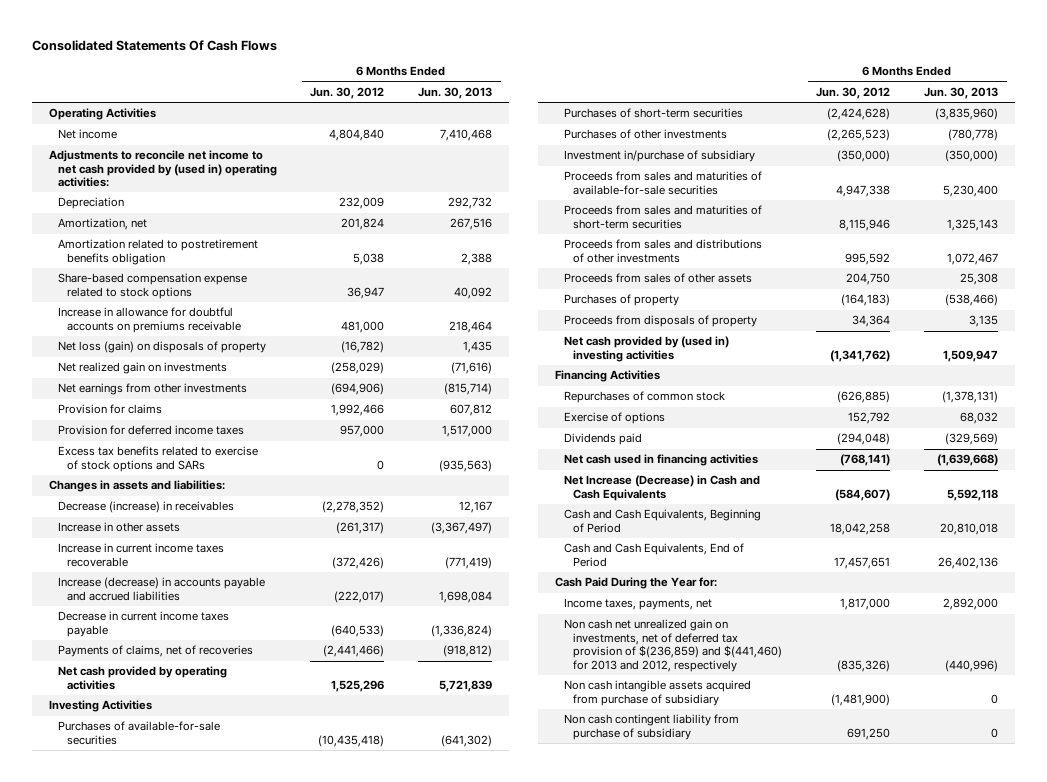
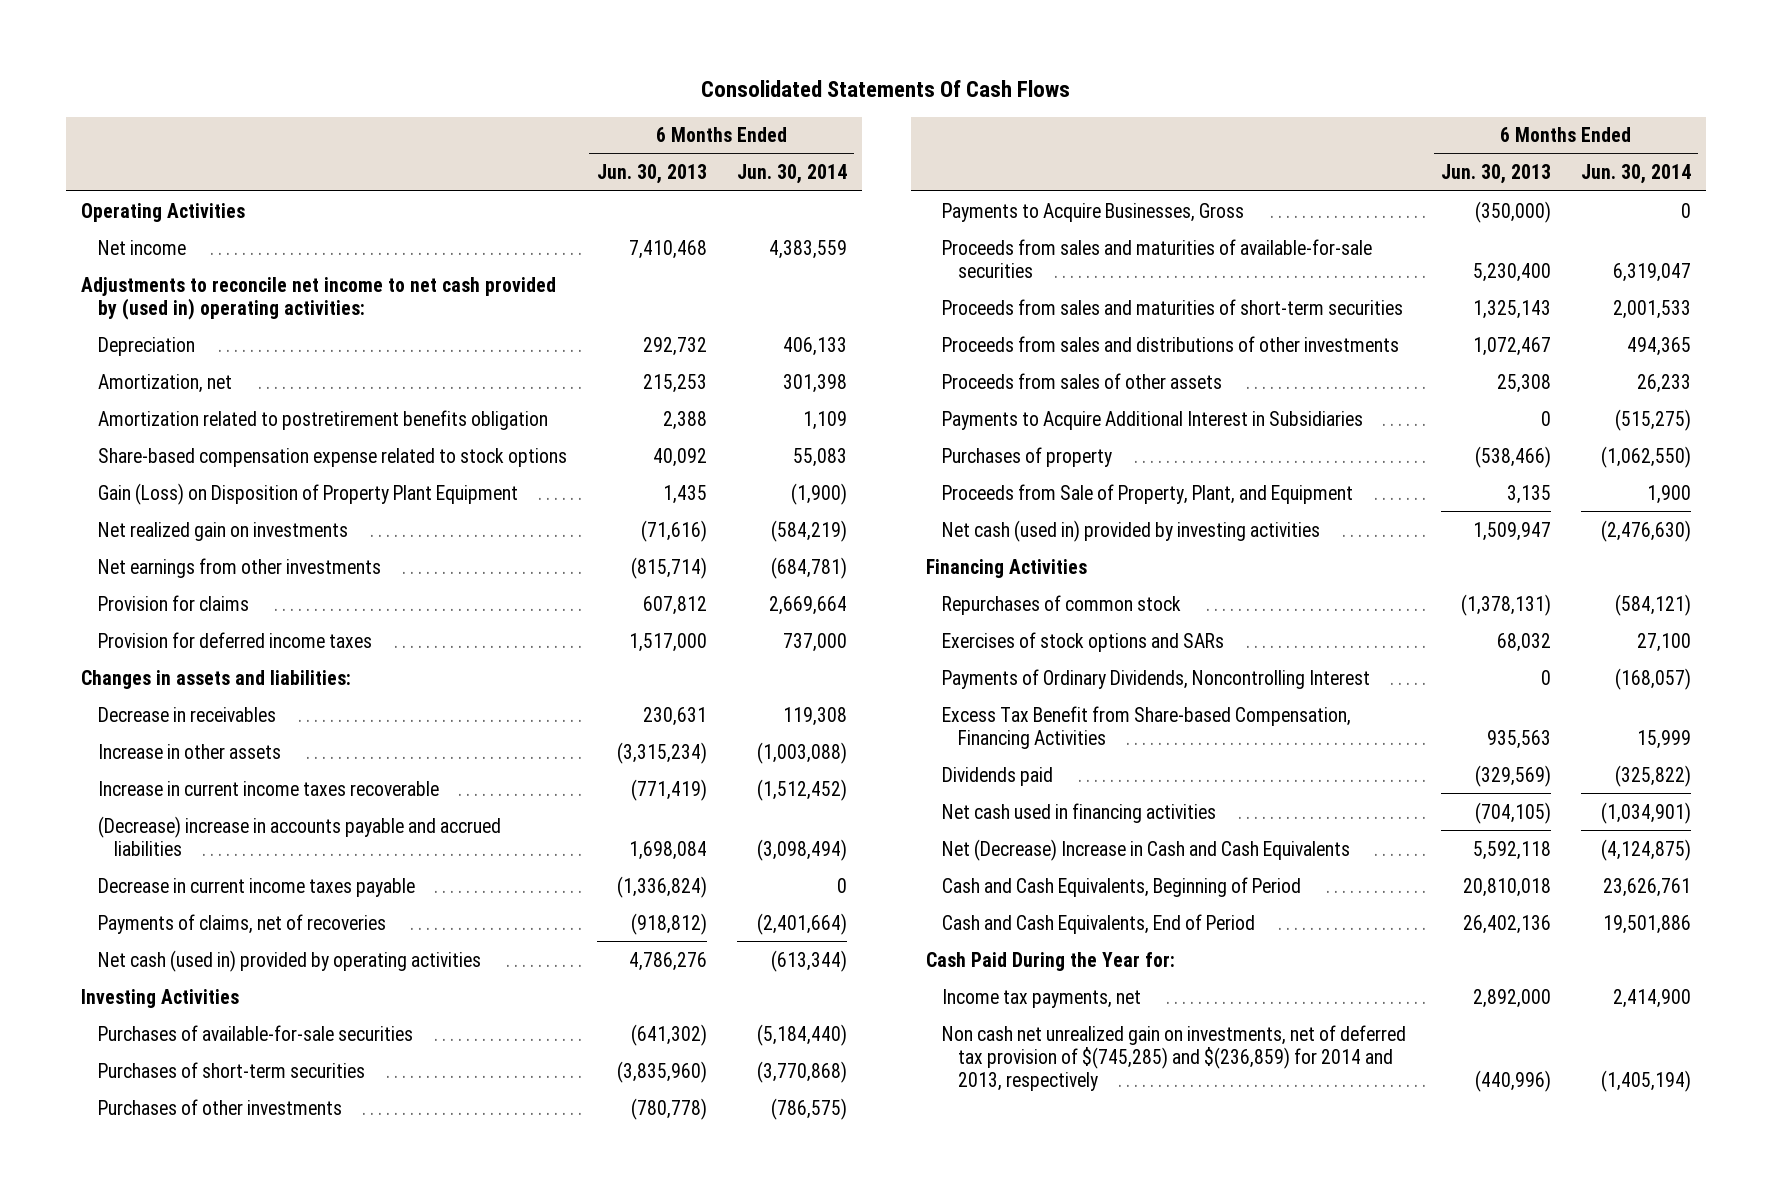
[310,87,385,100] Jun. 30, 2012 -> none
none -> [736,164,847,185] Jun. 30, 2014
[450,218,493,231] 267,516 -> [642,373,707,393] 215,253
[57,307,241,333] Increase in allowance for doubtful accounts on premiums receivable -> none
[57,341,266,354] Net loss (gain) on disposals of property -> [97,482,518,505] Gain (Loss) on Disposition of Property Plant Equipment
[57,446,258,472] Excess tax benefits related to exercise of stock options and SARs -> none
[57,501,234,514] Decrease (increase) in receivables -> [97,706,276,722] Decrease in receivables
[459,501,493,514] 12,167 -> [642,706,707,726] 230,631
[431,522,493,535] (3,367,497) -> [616,741,707,764] (3,315,234)
[57,577,265,601] Increase (decrease) in accounts payable and accrued liabilities -> [97,815,501,856] (Decrease) increase in accounts payable and accrued liabilities
[57,666,227,690] Net cash provided by operating activities -> [97,949,481,972] Net cash (used in) provided by operating activities
[439,679,493,692] 5,721,839 -> [628,951,707,971] 4,786,276
[563,150,755,163] Investment in/purchase of subsidiary -> [942,202,1245,222] Payments to Acquire Businesses, Gross
none -> [942,410,1364,430] Payments to Acquire Additional Interest in Subsidiaries
[563,315,757,328] Proceeds from disposals of property -> [942,483,1354,504] Proceeds from Sale of Property, Plant, and Equipment
[563,336,729,362] Net cash provided by (used in) investing activities -> [942,519,1321,542] Net cash (used in) provided by investing activities
[563,412,665,425] Exercise of options -> [942,631,1225,652] Exercises of stock options and SARs
none -> [942,668,1371,689] Payments of Ordinary Dividends, Noncontrolling Interest
none -> [942,705,1352,749] Excess Tax Benefit from Share-based Compensation, Financing Activities
[937,454,999,467] (1,639,668) -> [1475,801,1552,824] (704,105)
[563,475,760,501] Net Increase (Decrease) in Cash and Cash Equivalents -> [942,838,1351,861] Net (Decrease) Increase in Cash and Cash Equivalents
[563,680,751,706] Non cash intangible assets acquired from purchase of subsidiary -> none
[563,714,739,740] Non cash contingent liability from purchase of subsidiary -> none
[563,598,712,611] Income taxes, payments, net -> [942,988,1142,1008] Income tax payments, net
[563,619,782,672] Non cash net unrealized gain on investments, net of deferred tax provision of $(236,859) and $(441,460) for 2013 and 2012, respectively -> [942,1024,1407,1091] Non cash net unrealized gain on investments, net of deferred tax provision of $(745,285) and $(236,859) for 2014 and 2013, respectively

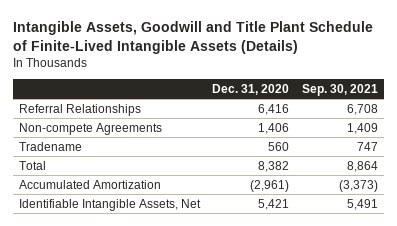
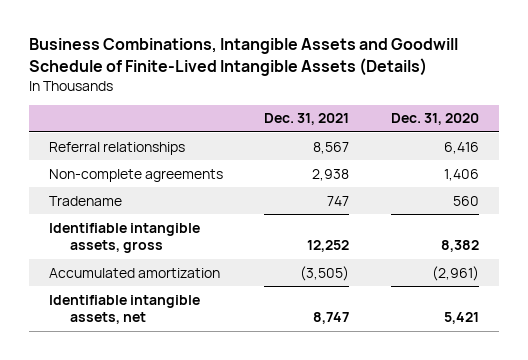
[12,20,373,54] Intangible Assets, Goodwill and Title Plant Schedule of Finite-Lived Intangible Assets (Details) -> [28,38,458,76] Business Combinations, Intangible Assets and Goodwill Schedule of Finite-Lived Intangible Assets (Details)
[301,83,378,96] Sep. 30, 2021 -> none
none -> [264,113,350,126] Dec. 31, 2021
[19,103,142,116] Referral Relationships -> [49,141,186,155] Referral relationships
[19,122,163,135] Non-compete Agreements -> [49,168,224,182] Non-complete agreements
[19,160,47,170] Total -> [49,222,201,254] Identifiable intangible assets, gross
[19,179,162,189] Accumulated Amortization -> [49,267,221,278] Accumulated amortization
[19,198,202,211] Identifiable Intangible Assets, Net -> [49,294,201,325] Identifiable intangible assets, net

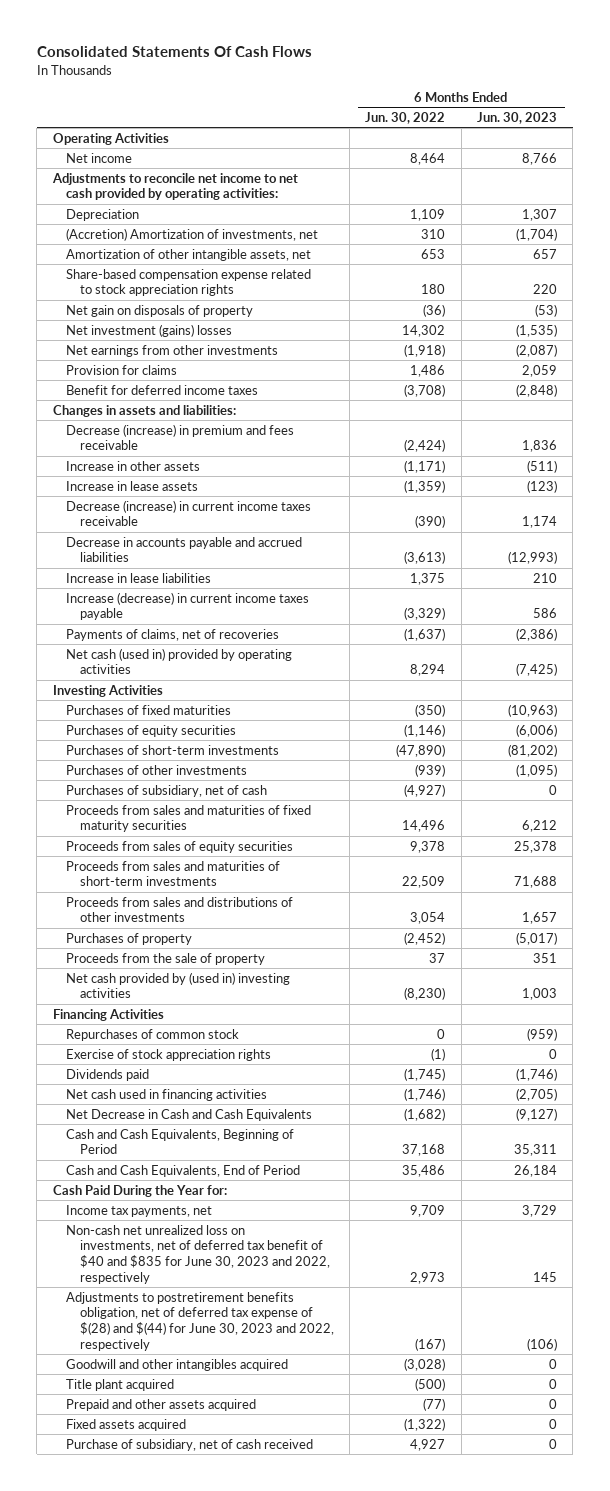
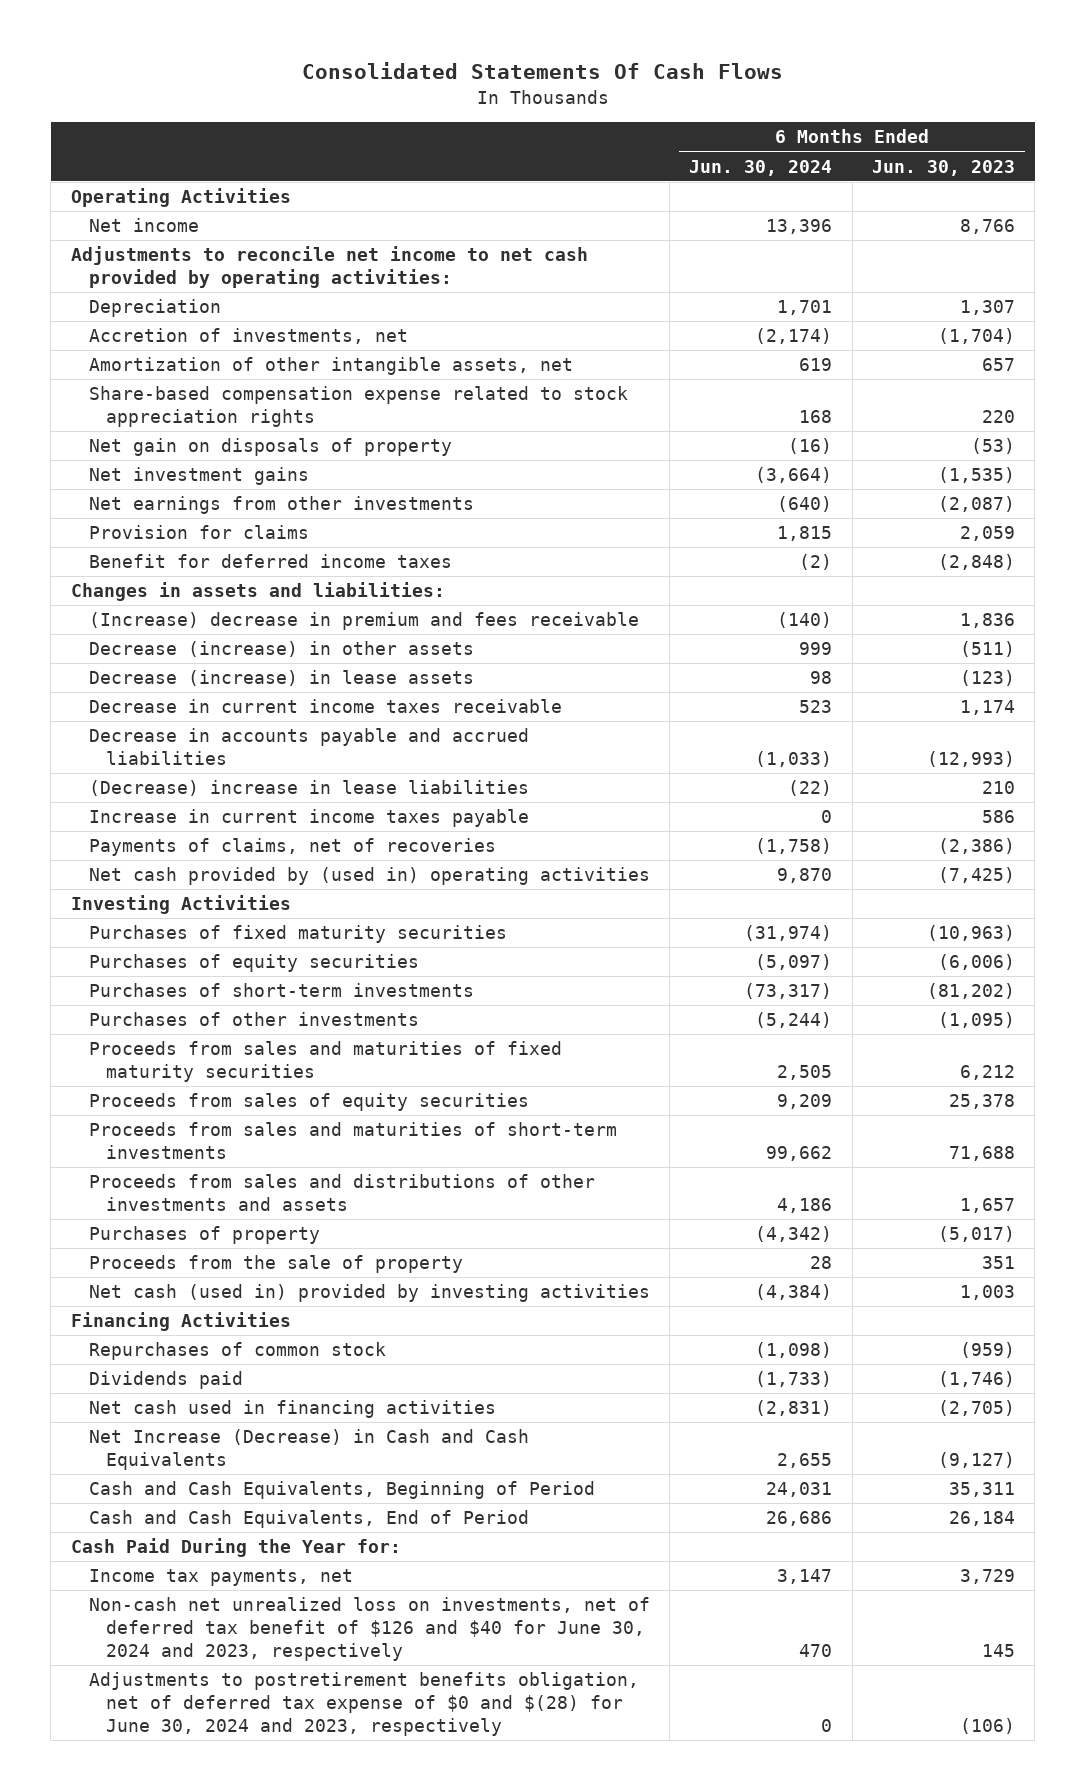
[365,112,446,125] Jun. 30, 2022 -> none
none -> [689,159,833,176] Jun. 30, 2024
[66,227,319,241] (Accretion) Amortization of investments, net -> [88,328,408,345] Accretion of investments, net
[66,323,233,337] Net investment (gains) losses -> [88,467,309,486] Net investment gains
[66,423,295,451] Decrease (increase) in premium and fees receivable -> [88,612,639,631] (Increase) decrease in premium and fees receivable
[66,460,201,471] Increase in other assets -> [88,641,474,658] Decrease (increase) in other assets
[66,480,199,491] Increase in lease assets -> [88,670,474,687] Decrease (increase) in lease assets
[66,499,312,527] Decrease (increase) in current income taxes receivable -> [88,699,562,714] Decrease in current income taxes receivable
[66,572,212,583] Increase in lease liabilities -> [88,780,529,797] (Decrease) increase in lease liabilities
[66,591,310,621] Increase (decrease) in current income taxes payable -> [88,809,529,828] Increase in current income taxes payable
[66,647,293,675] Net cash (used in) provided by operating activities -> [88,867,650,886] Net cash provided by (used in) operating activities
[66,704,232,715] Purchases of fixed maturities -> [88,925,507,944] Purchases of fixed maturity securities
[66,784,268,797] Purchases of subsidiary, net of cash -> none
[66,896,294,923] Proceeds from sales and distributions of other investments -> [88,1174,595,1212] Proceeds from sales and distributions of other investments and assets
[66,971,291,999] Net cash provided by (used in) investing activities -> [88,1284,650,1303] Net cash (used in) provided by investing activities
[66,1048,272,1061] Exercise of stock appreciation rights -> none
[66,1108,313,1121] Net Decrease in Cash and Cash Equivalents -> [88,1429,529,1471] Net Increase (Decrease) in Cash and Cash Equivalents
[66,1358,289,1371] Goodwill and other intangibles acquired -> none
[66,1378,175,1391] Title plant acquired -> none
[66,1398,257,1411] Prepaid and other assets acquired -> none
[66,1418,187,1431] Fixed assets acquired -> none
[66,1438,314,1451] Purchase of subsidiary, net of cash received -> none
[66,1224,331,1285] Non-cash net unrealized loss on investments, net of deferred tax benefit of $40 and $835 for June 30, 2023 and 2022, respectively -> [88,1597,650,1661] Non-cash net unrealized loss on investments, net of deferred tax benefit of $126 and $40 for June 30, 2024 and 2023, respectively
[66,1291,335,1352] Adjustments to postretirement benefits obligation, net of deferred tax expense of $(28) and $(44) for June 30, 2023 and 2022, respectively -> [88,1672,639,1736] Adjustments to postretirement benefits obligation, net of deferred tax expense of $0 and $(28) for June 30, 2024 and 2023, respectively

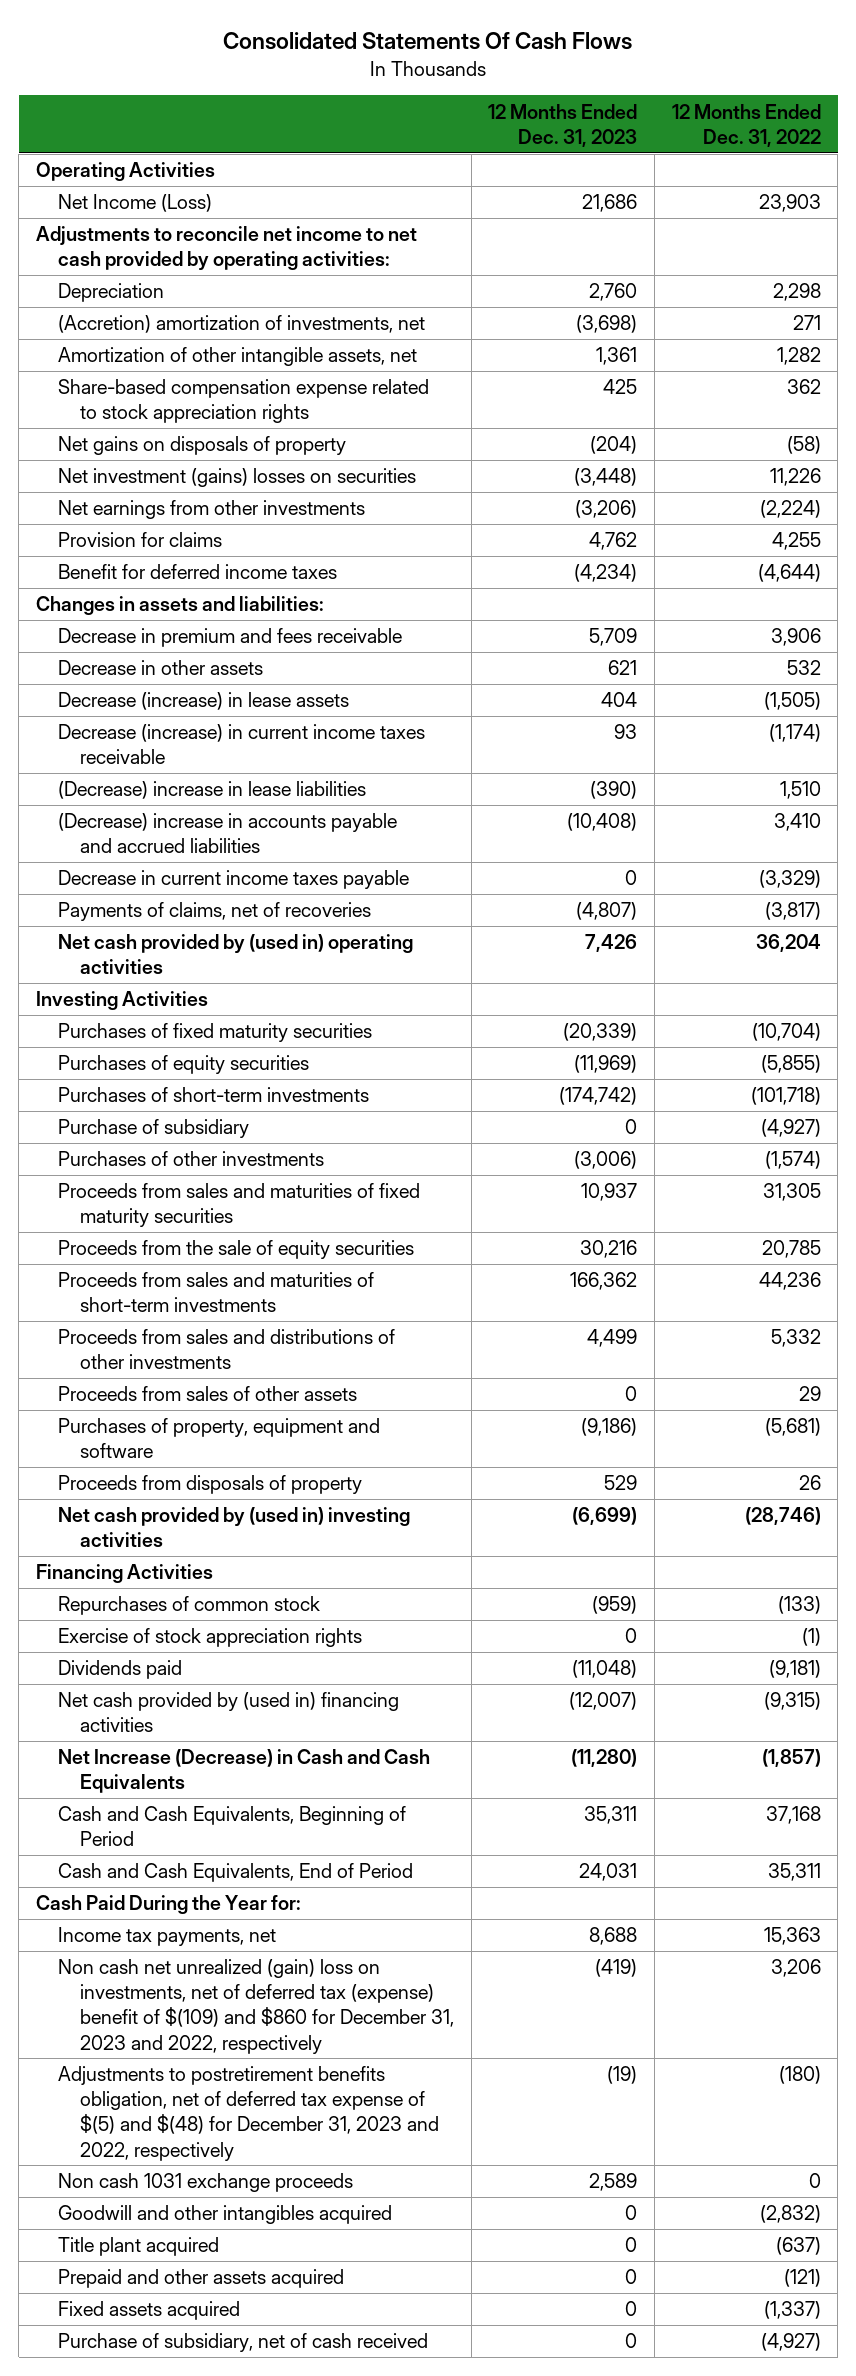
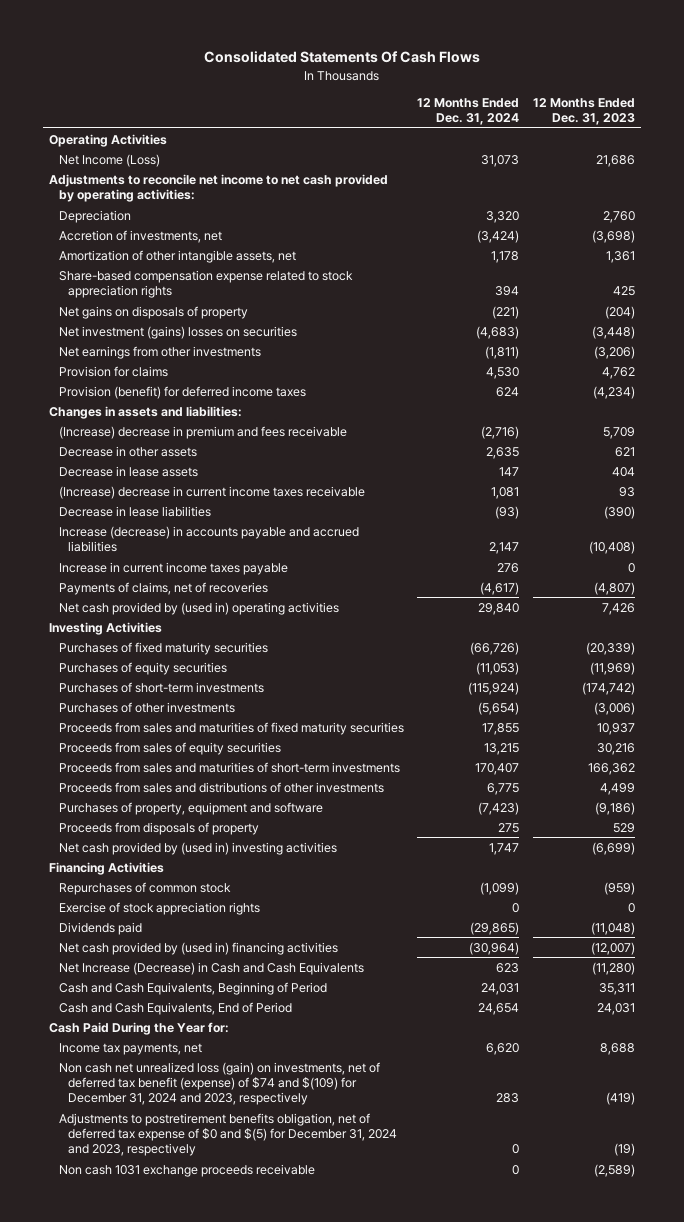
[671,103,821,147] 12 Months Ended Dec. 31, 2022 -> none
none -> [417,97,520,126] 12 Months Ended Dec. 31, 2024
[57,315,425,334] (Accretion) amortization of investments, net -> [58,229,222,243] Accretion of investments, net
[57,564,337,580] Benefit for deferred income taxes -> [58,385,306,399] Provision (benefit) for deferred income taxes
[57,628,402,648] Decrease in premium and fees receivable -> [58,425,347,439] (Increase) decrease in premium and fees receivable
[57,692,349,711] Decrease (increase) in lease assets -> [58,465,198,477] Decrease in lease assets
[57,724,425,765] Decrease (increase) in current income taxes receivable -> [58,485,365,499] (Increase) decrease in current income taxes receivable
[57,781,366,800] (Decrease) increase in lease liabilities -> [58,505,211,517] Decrease in lease liabilities
[57,813,397,854] (Decrease) increase in accounts payable and accrued liabilities -> [58,525,359,553] Increase (decrease) in accounts payable and accrued liabilities
[57,870,409,890] Decrease in current income taxes payable -> [58,561,288,575] Increase in current income taxes payable
[57,1119,249,1139] Purchase of subsidiary -> none
[57,1240,414,1260] Proceeds from the sale of equity securities -> [58,741,281,755] Proceeds from sales of equity securities
[57,1386,357,1402] Proceeds from sales of other assets -> none
[57,2205,392,2225] Goodwill and other intangibles acquired -> none
[57,2237,219,2257] Title plant acquired -> none
[57,2269,344,2289] Prepaid and other assets acquired -> none
[57,2301,240,2321] Fixed assets acquired -> none
[57,2333,428,2353] Purchase of subsidiary, net of cash received -> none
[57,1959,454,2054] Non cash net unrealized (gain) loss on investments, net of deferred tax (expense) benefit of $(109) and $860 for December 31, 2023 and 2022, respectively -> [58,1061,380,1106] Non cash net unrealized loss (gain) on investments, net of deferred tax benefit (expense) of $74 and $(109) for December 31, 2024 and 2023, respectively
[57,2066,439,2161] Adjustments to postretirement benefits obligation, net of deferred tax expense of $(5) and $(48) for December 31, 2023 and 2022, respectively -> [58,1112,397,1157] Adjustments to postretirement benefits obligation, net of deferred tax expense of $0 and $(5) for December 31, 2024 and 2023, respectively
[57,2173,353,2193] Non cash 1031 exchange proceeds -> [58,1163,315,1177] Non cash 1031 exchange proceeds receivable
[589,2173,638,2192] 2,589 -> [593,1163,635,1177] (2,589)

